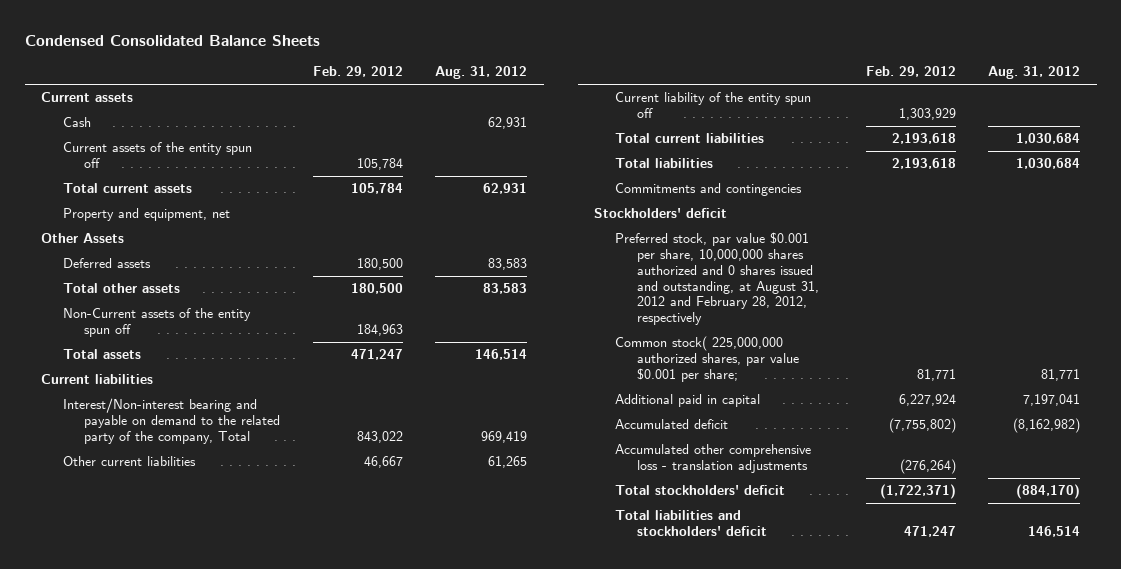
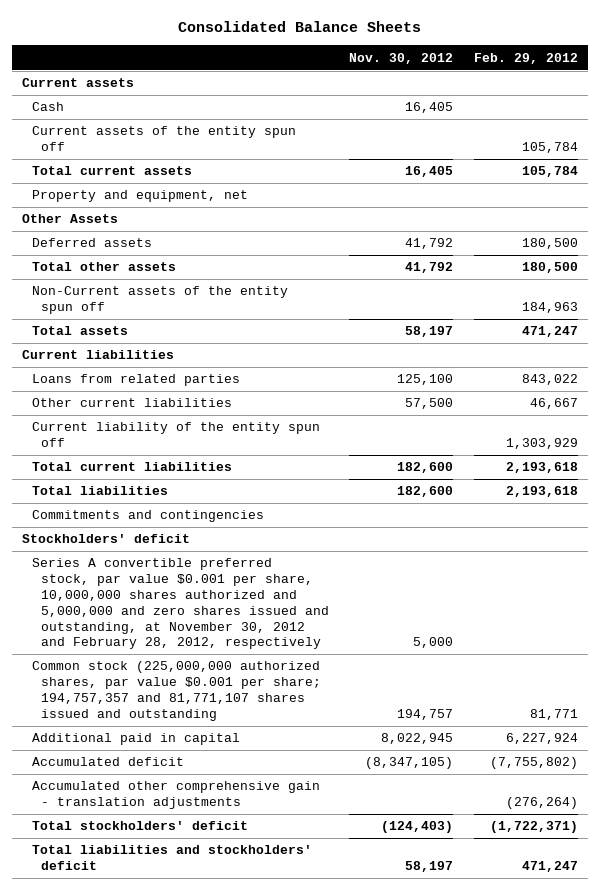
[24,34,320,46] Condensed Consolidated Balance Sheets -> [177,21,421,33] Consolidated Balance Sheets
[435,66,528,80] Aug. 31, 2012 -> none
none -> [349,52,454,64] Nov. 30, 2012
[62,398,281,444] Interest/Non-interest bearing and payable on demand to the related party of the company, Total -> [31,374,240,387] Loans from related parties
[615,232,820,326] Preferred stock, par value $0.001 per share, 10,000,000 shares authorized and 0 shares issued and outstanding, at August 31, 2012 and February 28, 2012, respectively -> [31,558,330,650] Series A convertible preferred stock, par value $0.001 per share, 10,000,000 shares authorized and 5,000,000 and zero shares issued and outstanding, at November 30, 2012 and February 28, 2012, respectively
[615,336,800,382] Common stock( 225,000,000 authorized shares, par value $0.001 per share; -> [31,661,322,721] Common stock (225,000,000 authorized shares, par value $0.001 per share; 194,757,357 and 81,771,107 shares issued and outstanding
[615,444,812,474] Accumulated other comprehensive loss - translation adjustments -> [31,781,320,810] Accumulated other comprehensive gain - translation adjustments

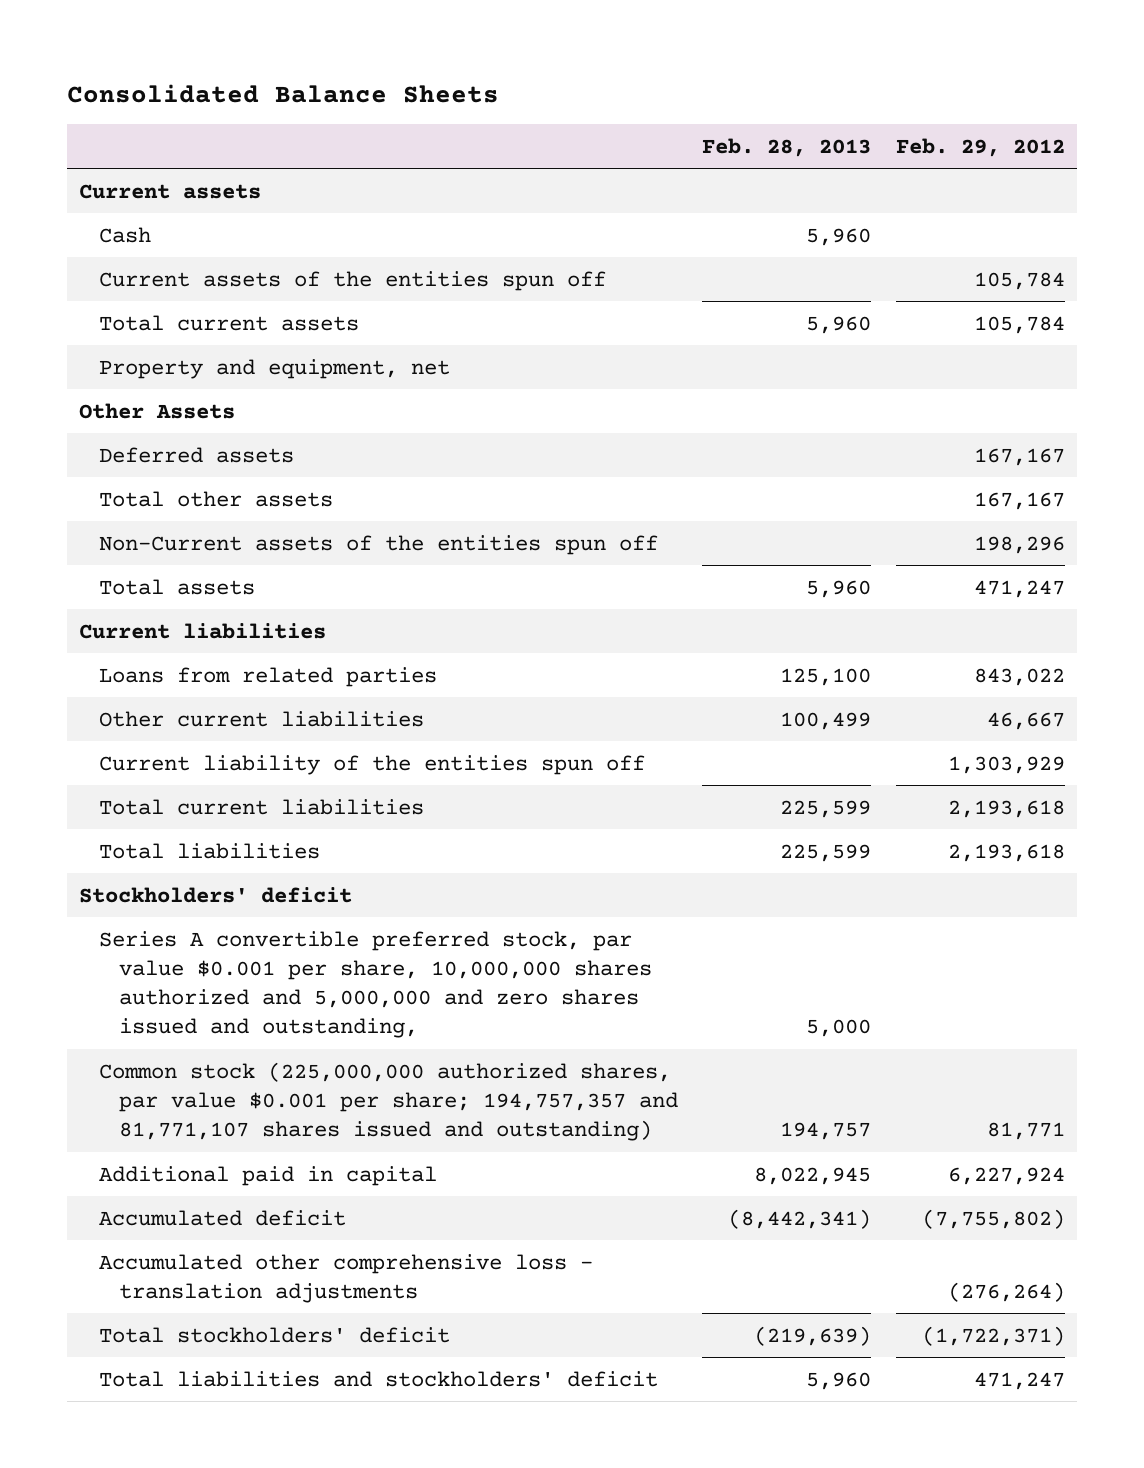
[349,52,454,64] Nov. 30, 2012 -> none
none -> [702,137,872,157] Feb. 28, 2013
[31,126,296,152] Current assets of the entity spun off -> [99,270,607,291] Current assets of the entities spun off
[521,238,578,250] 180,500 -> [973,447,1065,466] 167,167
[521,262,578,274] 180,500 -> [973,491,1065,510] 167,167
[31,286,288,315] Non-Current assets of the entity spun off -> [99,534,659,555] Non-Current assets of the entities spun off
[521,302,578,314] 184,963 -> [973,535,1065,554] 198,296
[31,422,320,448] Current liability of the entity spun off -> [99,754,646,775] Current liability of the entities spun off
[31,510,264,523] Commitments and contingencies -> none
[31,558,330,650] Series A convertible preferred stock, par value $0.001 per share, 10,000,000 shares authorized and 5,000,000 and zero shares issued and outstanding, at November 30, 2012 and February 28, 2012, respectively -> [99,930,653,1039] Series A convertible preferred stock, par value $0.001 per share, 10,000,000 shares authorized and 5,000,000 and zero shares issued and outstanding,
[31,661,322,721] Common stock (225,000,000 authorized shares, par value $0.001 per share; 194,757,357 and 81,771,107 shares issued and outstanding -> [99,1061,679,1141] Common stock (225,000,000 authorized shares, par value $0.001 per share; 194,757,357 and 81,771,107 shares issued and outstanding)
[31,781,320,810] Accumulated other comprehensive gain - translation adjustments -> [99,1253,594,1303] Accumulated other comprehensive loss - translation adjustments

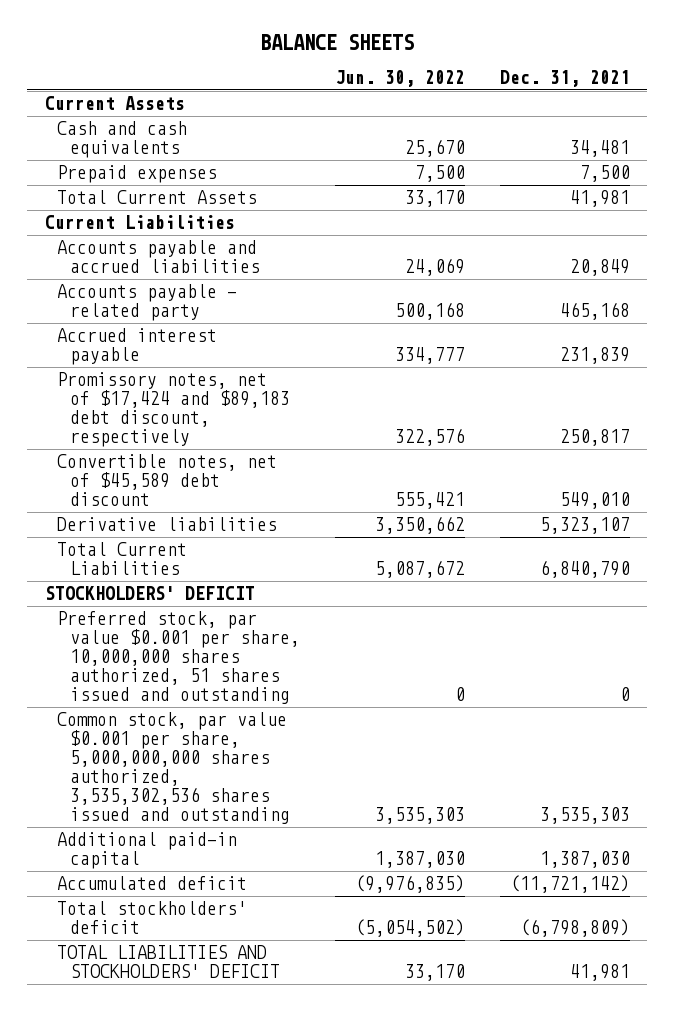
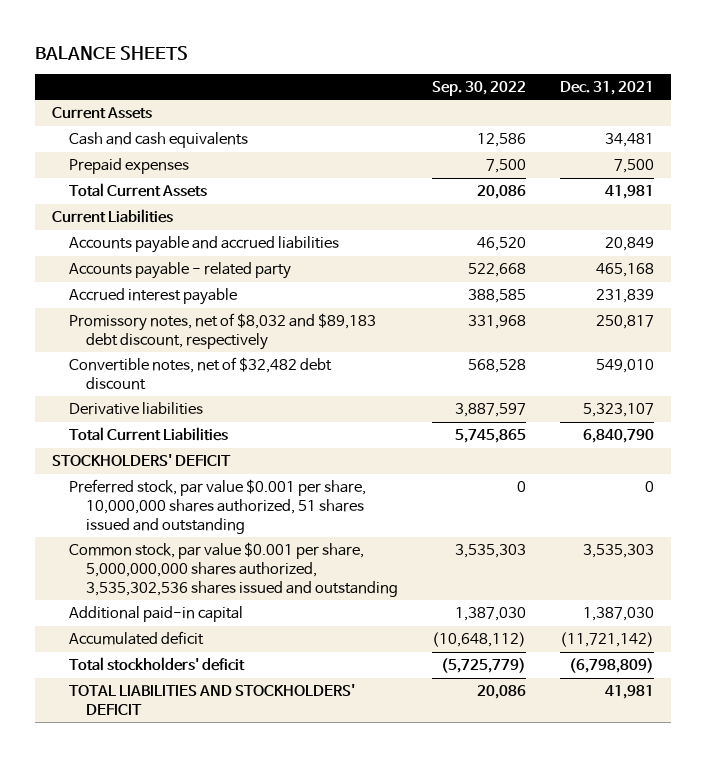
[335,69,466,87] Jun. 30, 2022 -> none
none -> [432,81,527,97] Sep. 30, 2022
[57,372,291,448] Promissory notes, net of $17,424 and $89,183 debt discount, respectively -> [69,313,377,350] Promissory notes, net of $8,032 and $89,183 debt discount, respectively
[57,454,278,507] Convertible notes, net of $45,589 debt discount -> [69,357,333,390] Convertible notes, net of $32,482 debt discount

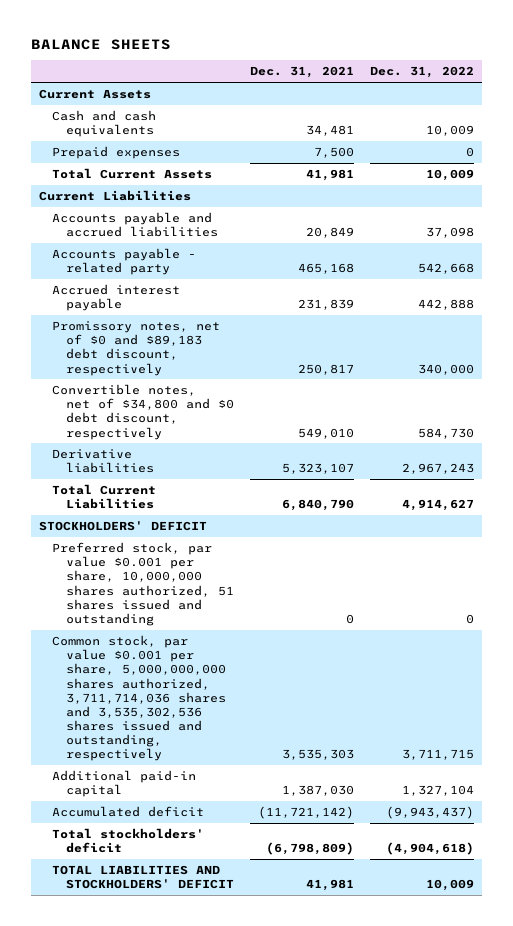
[432,81,527,97] Sep. 30, 2022 -> none
none -> [370,66,475,79] Dec. 31, 2022
[69,313,377,350] Promissory notes, net of $8,032 and $89,183 debt discount, respectively -> [52,321,221,376] Promissory notes, net of $0 and $89,183 debt discount, respectively
[69,357,333,390] Convertible notes, net of $32,482 debt discount -> [52,384,235,440] Convertible notes, net of $34,800 and $0 debt discount, respectively
[69,542,399,597] Common stock, par value $0.001 per share, 5,000,000,000 shares authorized, 3,535,302,536 shares issued and outstanding -> [52,635,227,762] Common stock, par value $0.001 per share, 5,000,000,000 shares authorized, 3,711,714,036 shares and 3,535,302,536 shares issued and outstanding, respectively

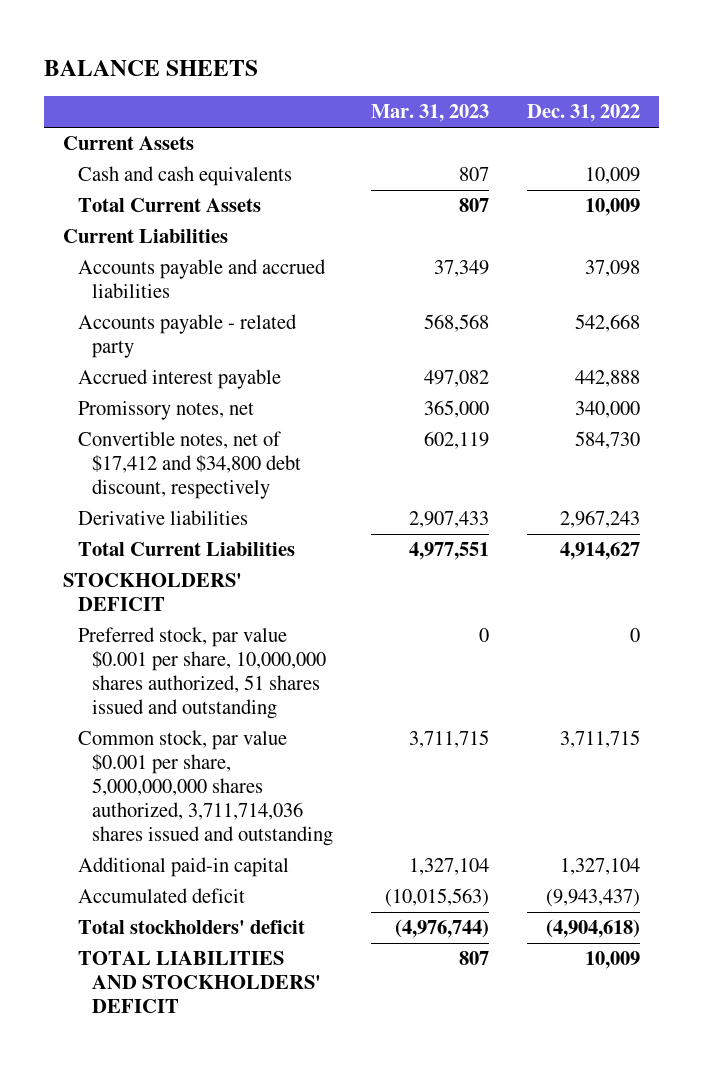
[250,66,355,79] Dec. 31, 2021 -> none
none -> [371,104,490,123] Mar. 31, 2023
[52,146,181,160] Prepaid expenses -> none
[52,321,221,376] Promissory notes, net of $0 and $89,183 debt discount, respectively -> none
none -> [77,401,254,421] Promissory notes, net
[52,384,235,440] Convertible notes, net of $34,800 and $0 debt discount, respectively -> [77,431,302,500] Convertible notes, net of $17,412 and $34,800 debt discount, respectively
[52,635,227,762] Common stock, par value $0.001 per share, 5,000,000,000 shares authorized, 3,711,714,036 shares and 3,535,302,536 shares issued and outstanding, respectively -> [77,730,334,846] Common stock, par value $0.001 per share, 5,000,000,000 shares authorized, 3,711,714,036 shares issued and outstanding

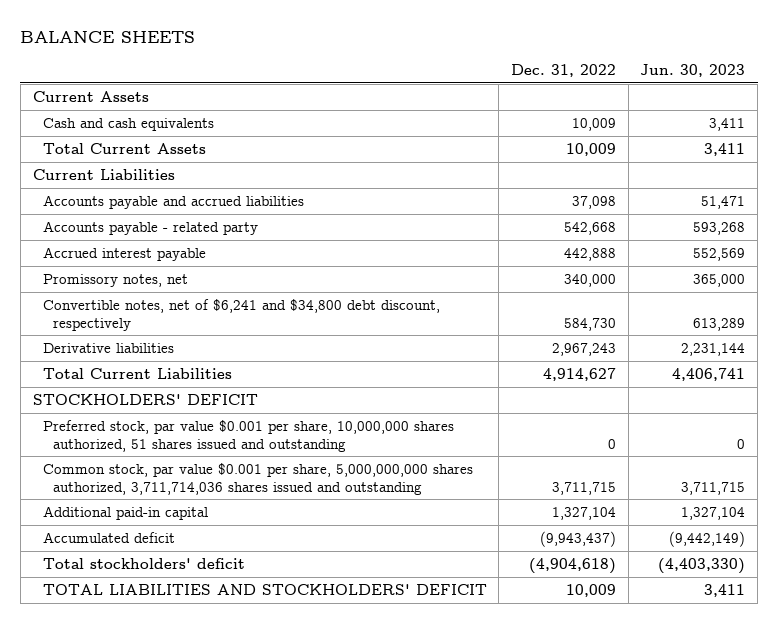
[371,104,490,123] Mar. 31, 2023 -> none
none -> [640,64,746,78] Jun. 30, 2023
[77,431,302,500] Convertible notes, net of $17,412 and $34,800 debt discount, respectively -> [42,298,440,331] Convertible notes, net of $6,241 and $34,800 debt discount, respectively

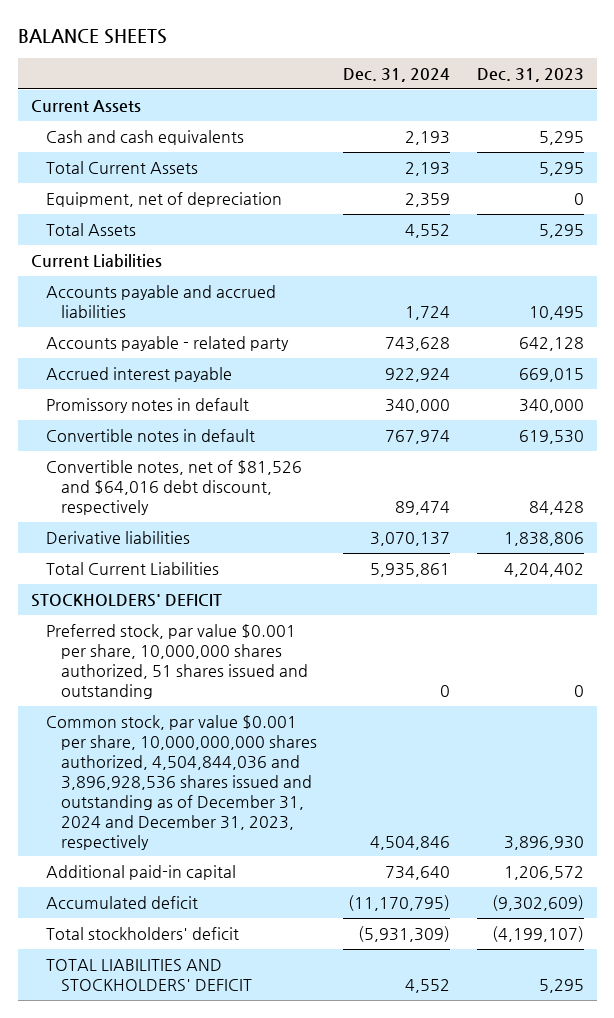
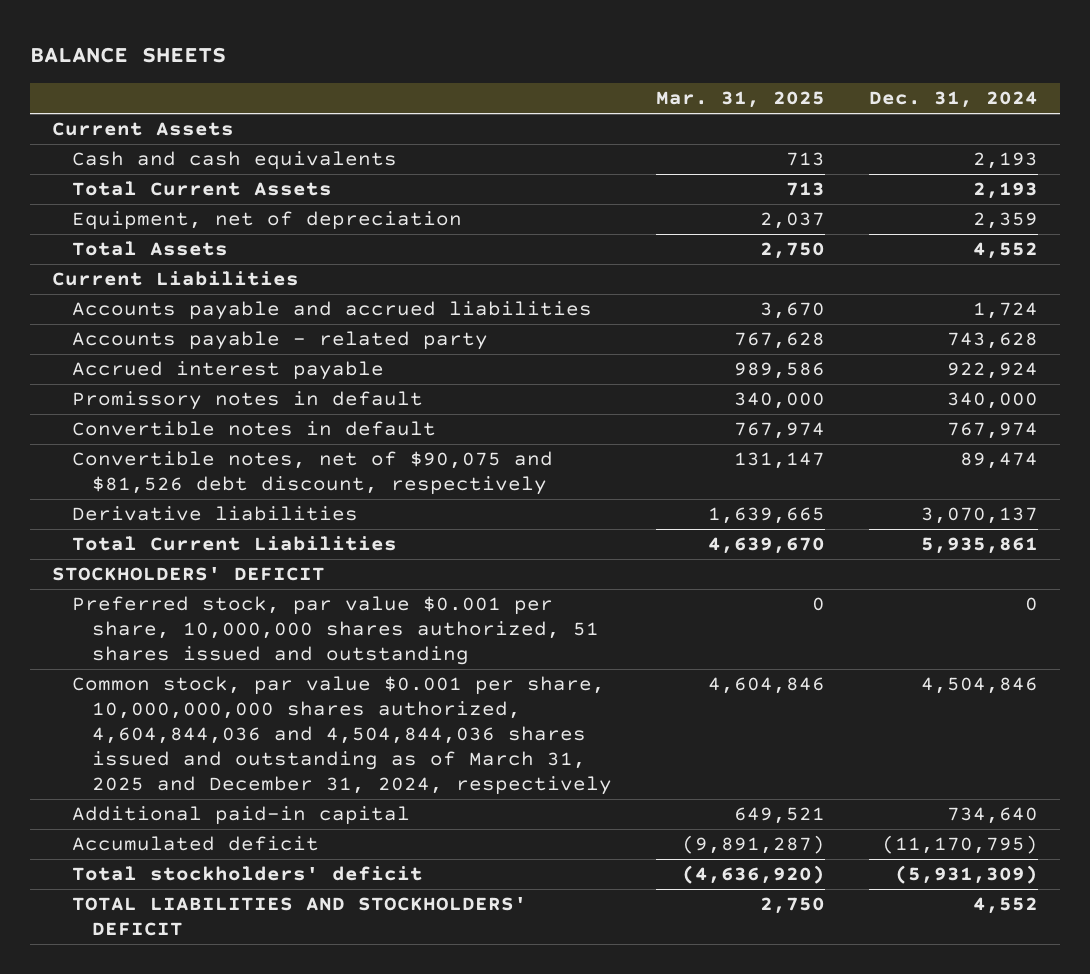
[476,67,584,82] Dec. 31, 2023 -> none
none -> [655,91,825,109] Mar. 31, 2025
[45,459,302,515] Convertible notes, net of $81,526 and $64,016 debt discount, respectively -> [71,451,553,496] Convertible notes, net of $90,075 and $81,526 debt discount, respectively
[45,714,318,850] Common stock, par value $0.001 per share, 10,000,000,000 shares authorized, 4,504,844,036 and 3,896,928,536 shares issued and outstanding as of December 31, 2024 and December 31, 2023, respectively -> [71,676,612,795] Common stock, par value $0.001 per share, 10,000,000,000 shares authorized, 4,604,844,036 and 4,504,844,036 shares issued and outstanding as of March 31, 2025 and December 31, 2024, respectively

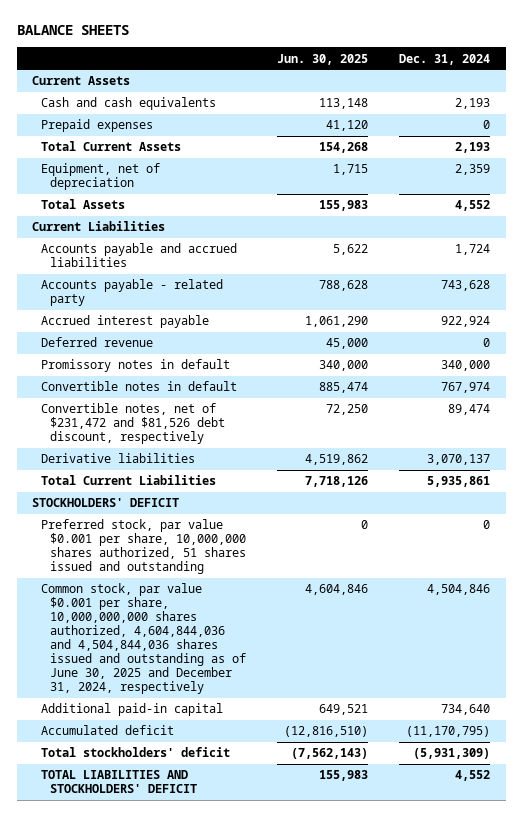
[655,91,825,109] Mar. 31, 2025 -> none
none -> [277,53,369,65] Jun. 30, 2025
none -> [41,119,154,133] Prepaid expenses
none -> [41,337,154,348] Deferred revenue
[71,451,553,496] Convertible notes, net of $90,075 and $81,526 debt discount, respectively -> [41,403,226,445] Convertible notes, net of $231,472 and $81,526 debt discount, respectively
[71,676,612,795] Common stock, par value $0.001 per share, 10,000,000,000 shares authorized, 4,604,844,036 and 4,504,844,036 shares issued and outstanding as of March 31, 2025 and December 31, 2024, respectively -> [41,583,247,694] Common stock, par value $0.001 per share, 10,000,000,000 shares authorized, 4,604,844,036 and 4,504,844,036 shares issued and outstanding as of June 30, 2025 and December 31, 2024, respectively

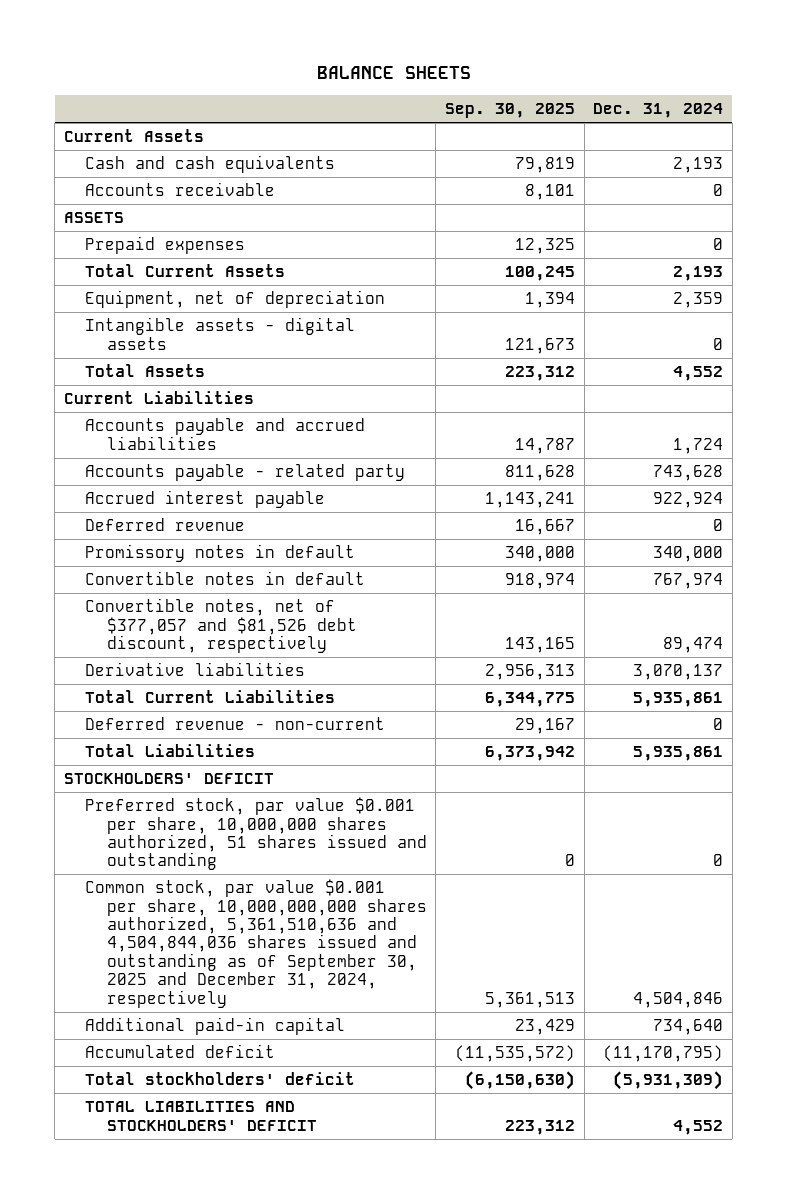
[277,53,369,65] Jun. 30, 2025 -> none
none -> [444,103,575,119] Sep. 30, 2025
none -> [85,182,276,197] Accounts receivable
none -> [64,212,125,224] ASSETS
none -> [85,317,356,350] Intangible assets - digital assets
[41,403,226,445] Convertible notes, net of $231,472 and $81,526 debt discount, respectively -> [85,598,357,653] Convertible notes, net of $377,057 and $81,526 debt discount, respectively
none -> [85,717,386,731] Deferred revenue - non-current
none -> [85,744,256,758] Total Liabilities
[41,583,247,694] Common stock, par value $0.001 per share, 10,000,000,000 shares authorized, 4,604,844,036 and 4,504,844,036 shares issued and outstanding as of June 30, 2025 and December 31, 2024, respectively -> [85,879,427,1008] Common stock, par value $0.001 per share, 10,000,000,000 shares authorized, 5,361,510,636 and 4,504,844,036 shares issued and outstanding as of September 30, 2025 and December 31, 2024, respectively

